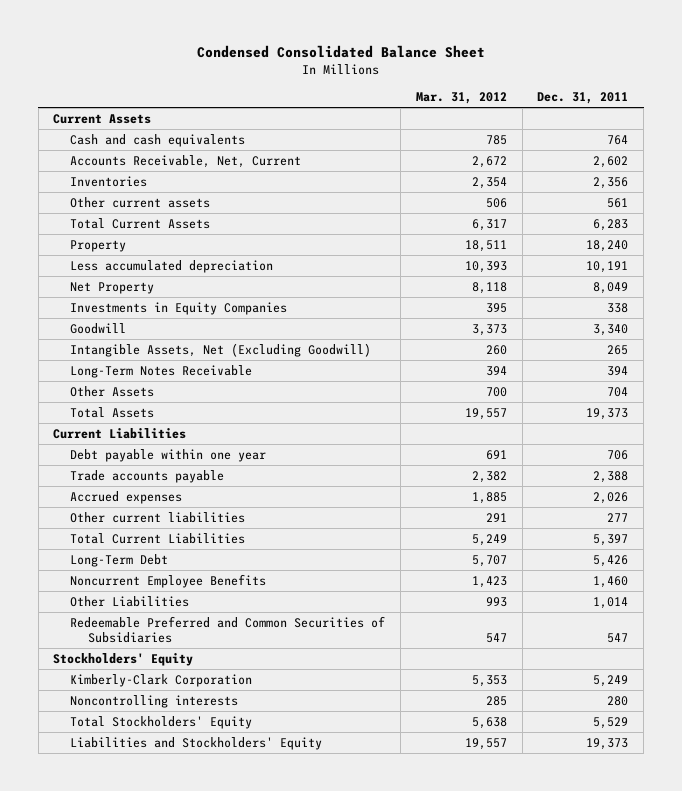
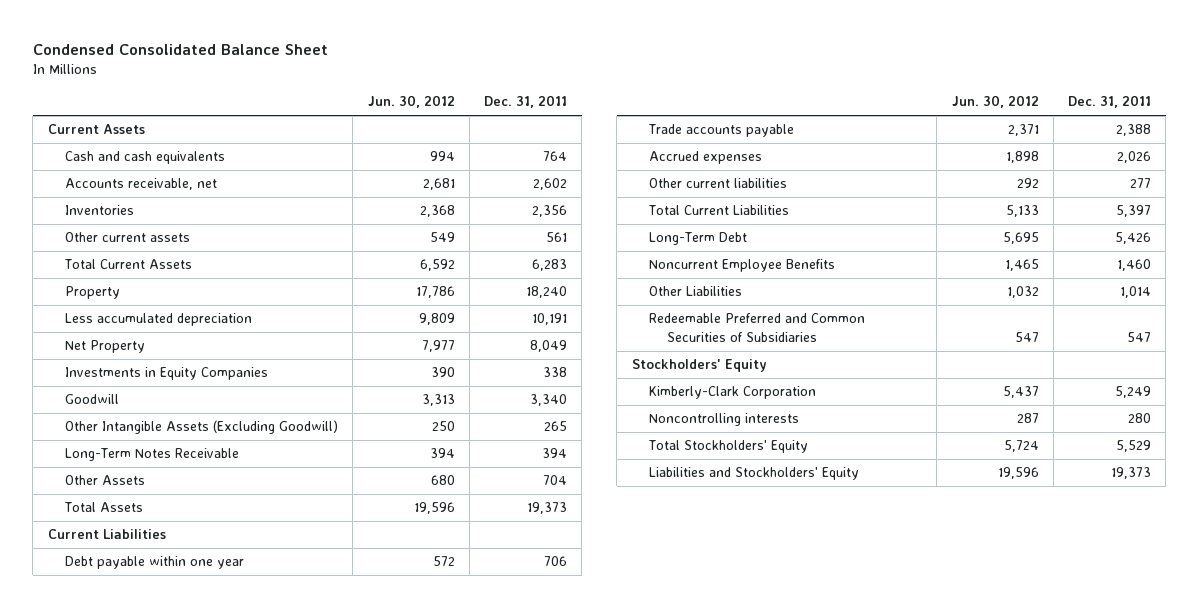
[415,92,507,105] Mar. 31, 2012 -> none
none -> [367,95,455,109] Jun. 30, 2012
[70,154,302,168] Accounts Receivable, Net, Current -> [65,178,218,191] Accounts receivable, net
[70,342,372,357] Intangible Assets, Net (Excluding Goodwill) -> [65,420,339,435] Other Intangible Assets (Excluding Goodwill)

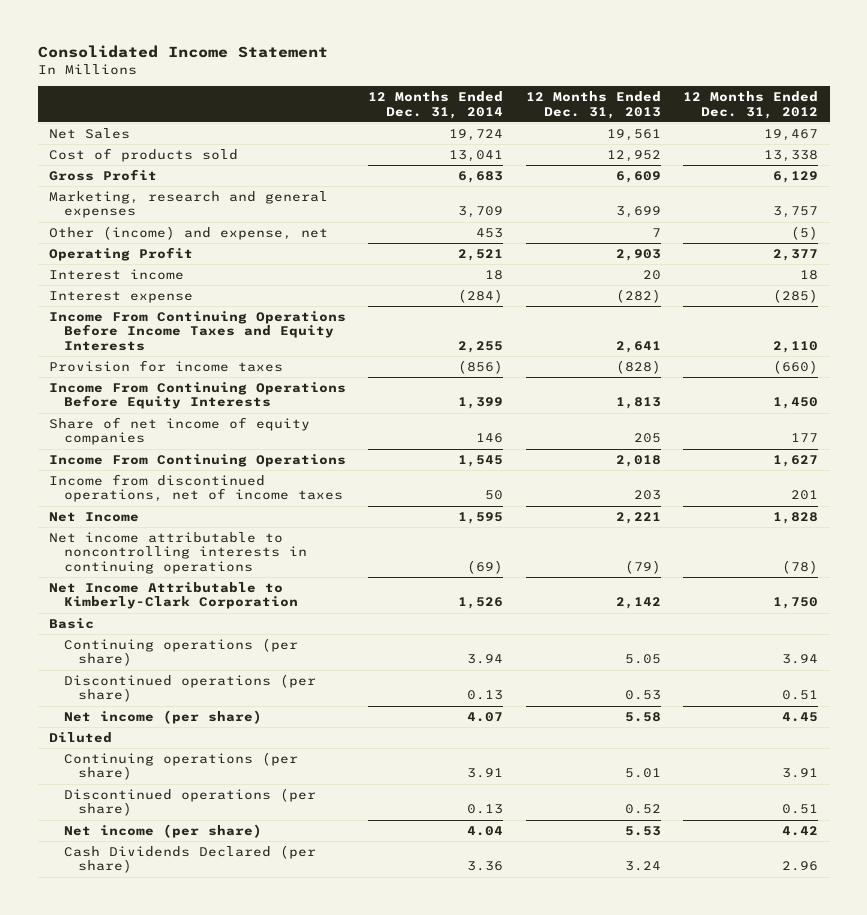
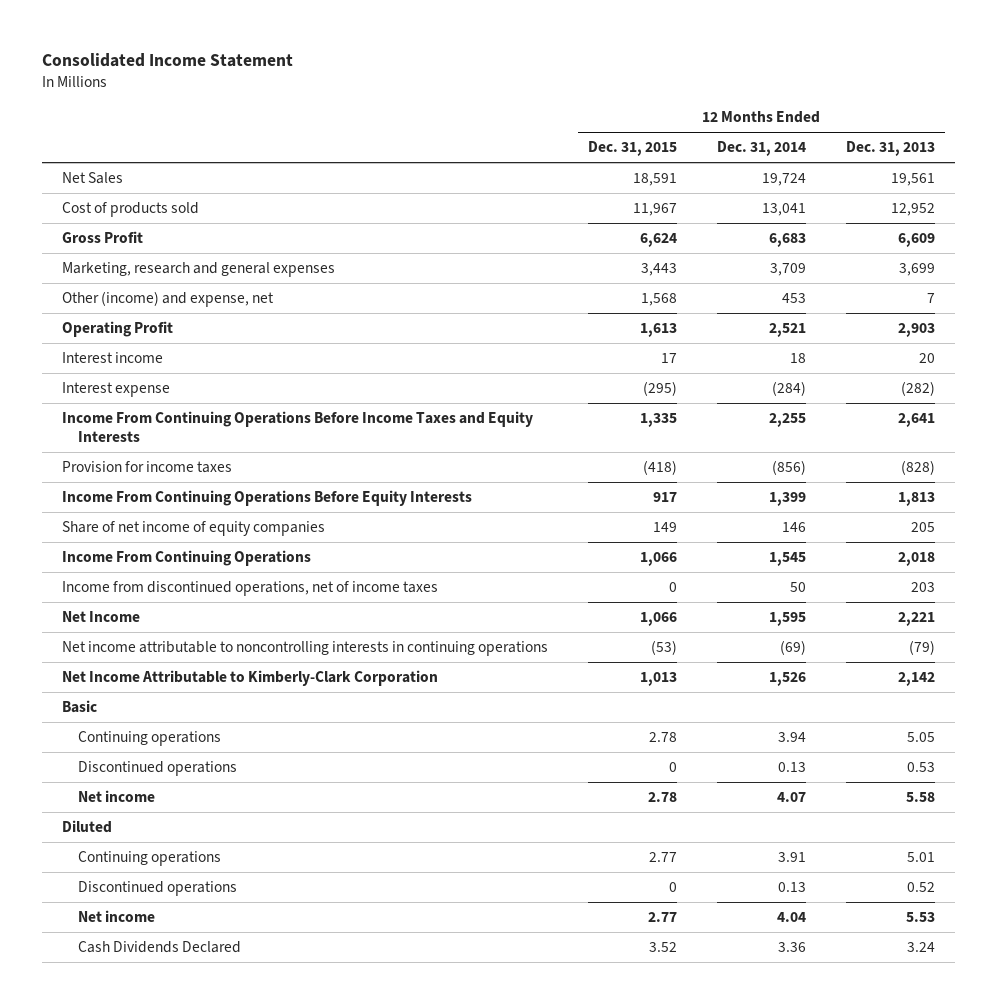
[683,91,819,119] 12 Months Ended Dec. 31, 2012 -> none
none -> [588,141,678,157] Dec. 31, 2015
[63,637,298,667] Continuing operations (per share) -> [77,731,221,747] Continuing operations
[63,673,316,703] Discontinued operations (per share) -> [77,761,237,777] Discontinued operations
[63,709,262,724] Net income (per share) -> [77,790,155,803] Net income
[63,751,298,781] Continuing operations (per share) -> [77,851,221,867] Continuing operations
[63,787,316,817] Discontinued operations (per share) -> [77,881,237,897] Discontinued operations
[63,823,262,838] Net income (per share) -> [77,910,155,923] Net income
[63,844,316,874] Cash Dividends Declared (per share) -> [77,941,241,954] Cash Dividends Declared

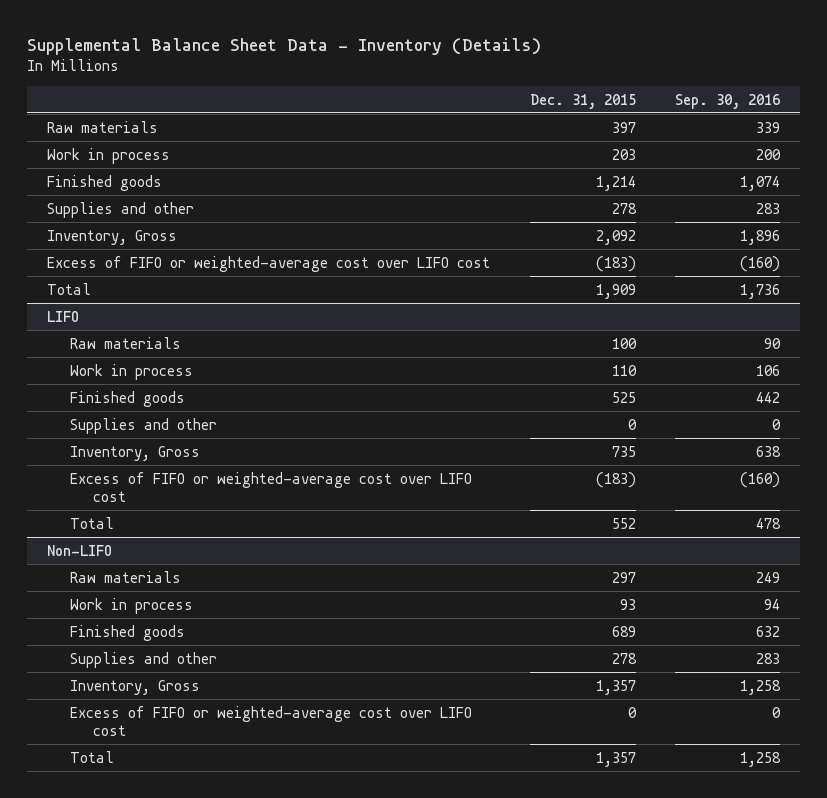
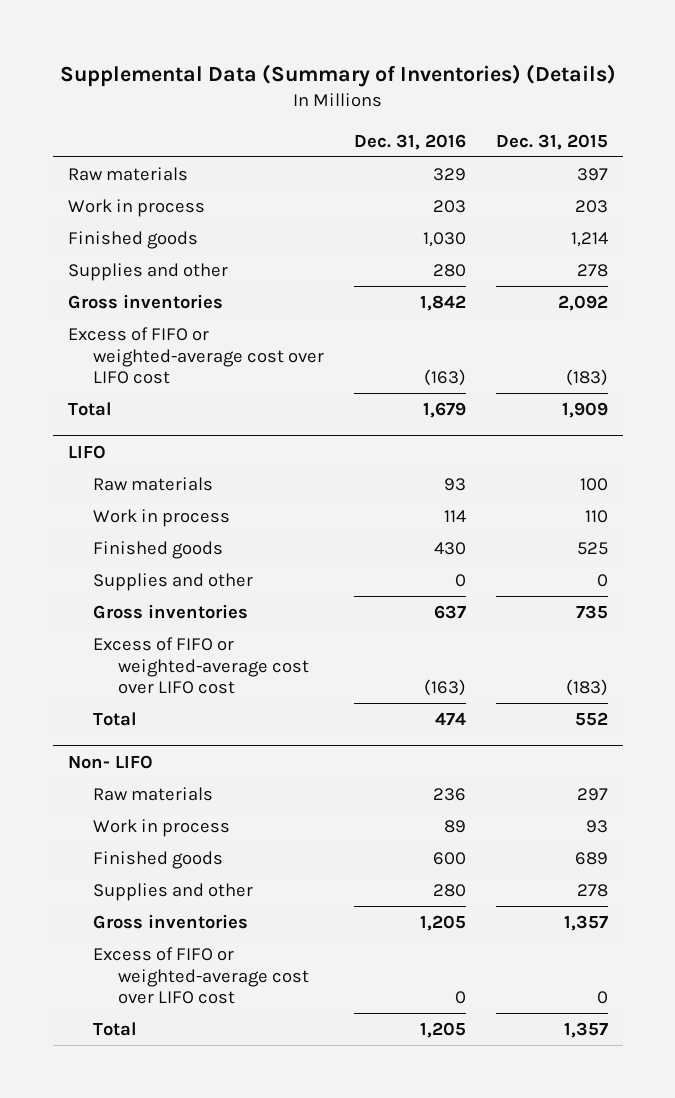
[27,37,542,55] Supplemental Balance Sheet Data - Inventory (Details) -> [59,64,616,88] Supplemental Data (Summary of Inventories) (Details)
[675,93,781,109] Sep. 30, 2016 -> none
none -> [353,133,466,150] Dec. 31, 2016
[47,229,178,245] Inventory, Gross -> [67,293,223,309] Gross inventories
[70,445,201,461] Inventory, Gross -> [92,603,248,619] Gross inventories
[47,544,113,556] Non-LIFO -> [67,754,153,769] Non- LIFO
[70,679,201,695] Inventory, Gross -> [92,913,248,929] Gross inventories

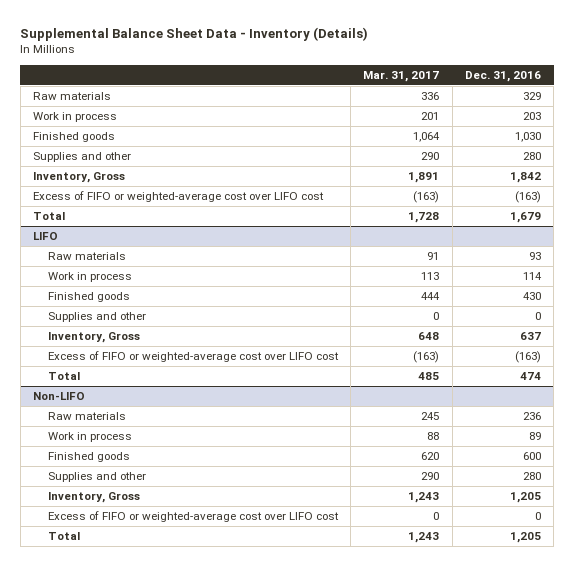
[59,64,616,88] Supplemental Data (Summary of Inventories) (Details) -> [20,26,369,41] Supplemental Balance Sheet Data - Inventory (Details)
[495,133,608,150] Dec. 31, 2015 -> none
none -> [363,70,440,82] Mar. 31, 2017
[67,293,223,309] Gross inventories -> [32,172,125,184] Inventory, Gross
[92,603,248,619] Gross inventories -> [47,332,140,344] Inventory, Gross
[67,754,153,769] Non- LIFO -> [32,392,85,401] Non-LIFO
[92,913,248,929] Gross inventories -> [47,492,140,504] Inventory, Gross

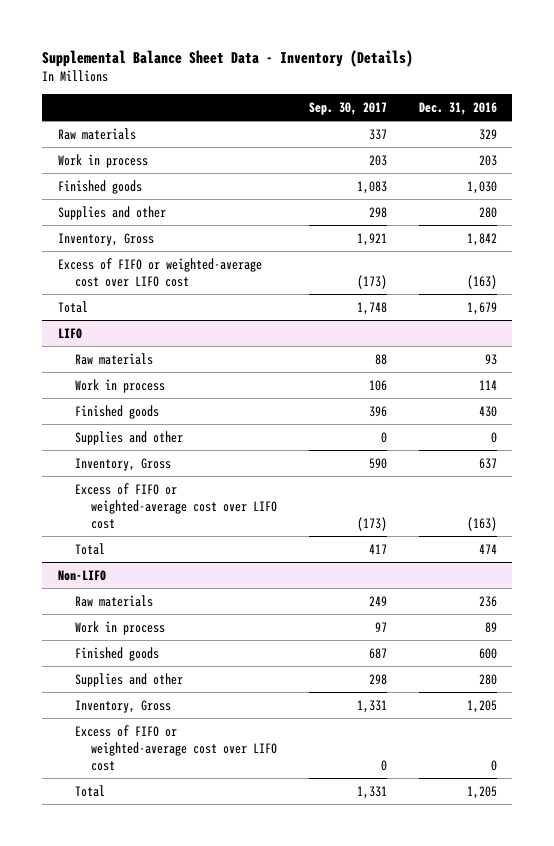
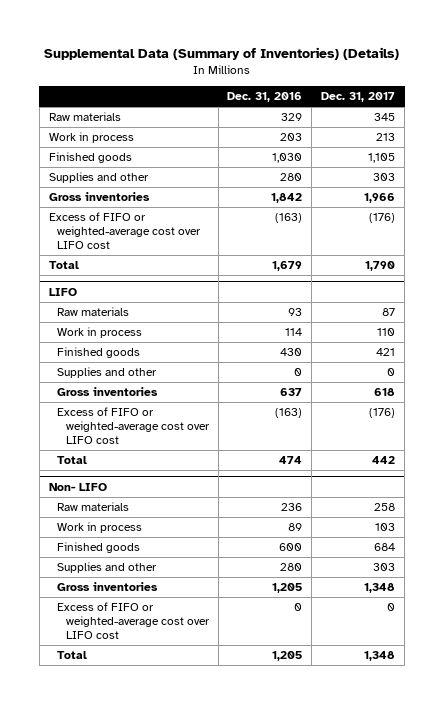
[41,49,413,67] Supplemental Balance Sheet Data - Inventory (Details) -> [44,46,400,60] Supplemental Data (Summary of Inventories) (Details)
[309,101,388,115] Sep. 30, 2017 -> none
none -> [321,92,396,103] Dec. 31, 2017
[57,232,154,246] Inventory, Gross -> [48,192,150,202] Gross inventories
[74,457,171,471] Inventory, Gross -> [57,387,159,397] Gross inventories
[57,569,106,581] Non-LIFO -> [48,483,107,492] Non- LIFO
[74,699,171,713] Inventory, Gross -> [57,582,159,592] Gross inventories

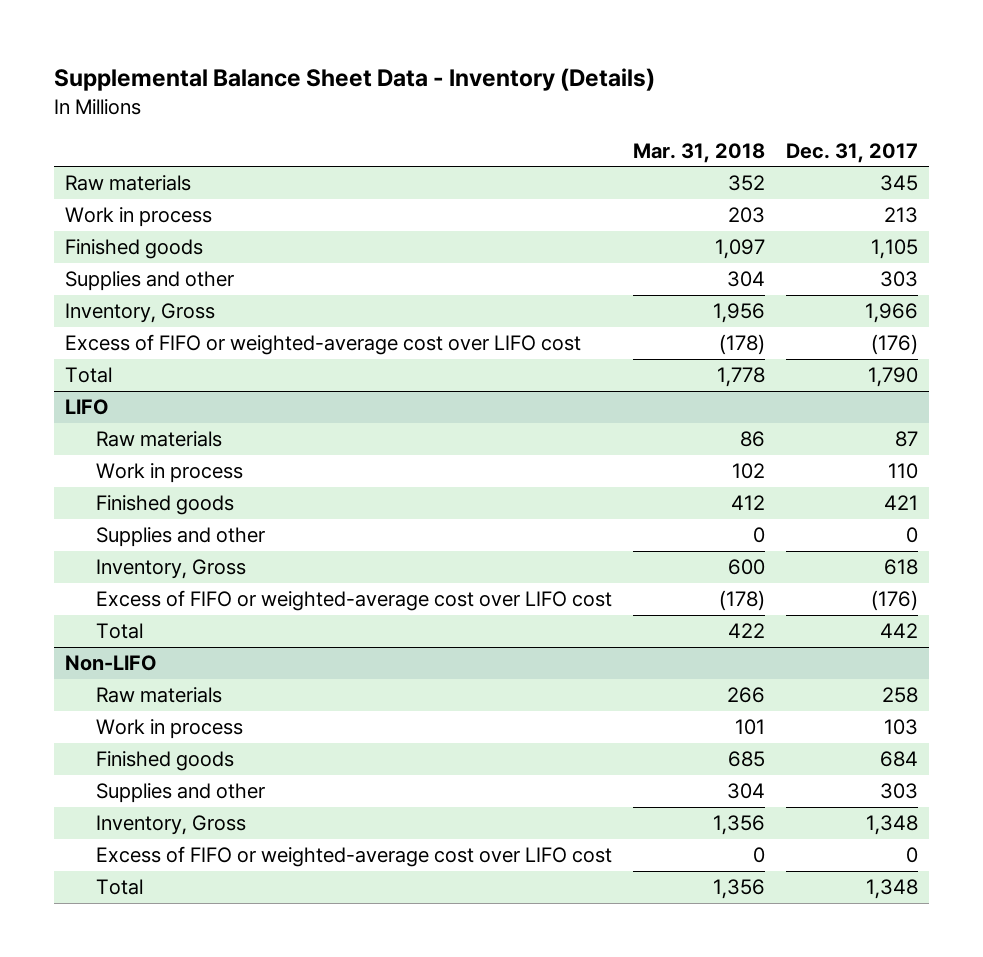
[44,46,400,60] Supplemental Data (Summary of Inventories) (Details) -> [54,68,656,92] Supplemental Balance Sheet Data - Inventory (Details)
[227,92,303,103] Dec. 31, 2016 -> none
none -> [632,142,765,163] Mar. 31, 2018
[48,192,150,202] Gross inventories -> [64,303,215,324] Inventory, Gross
[57,387,159,397] Gross inventories -> [95,559,246,580] Inventory, Gross
[48,483,107,492] Non- LIFO -> [64,655,156,672] Non-LIFO
[57,582,159,592] Gross inventories -> [95,815,246,836] Inventory, Gross

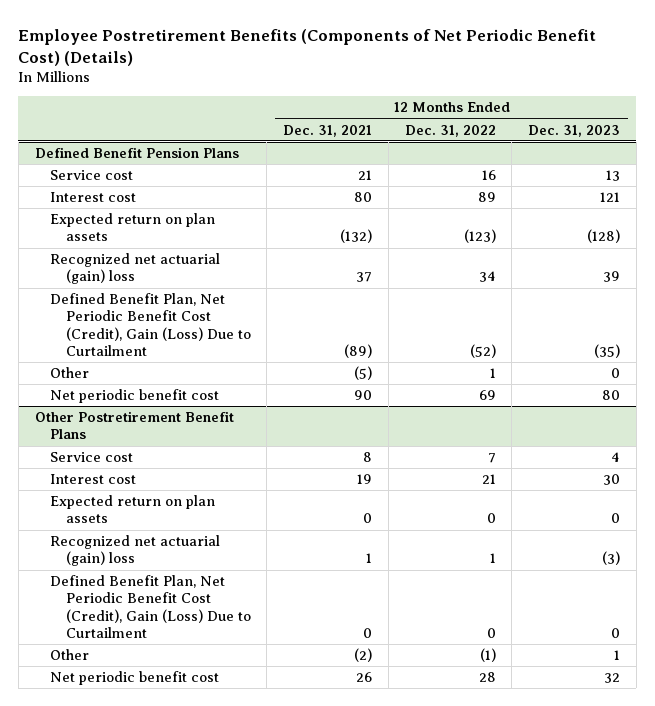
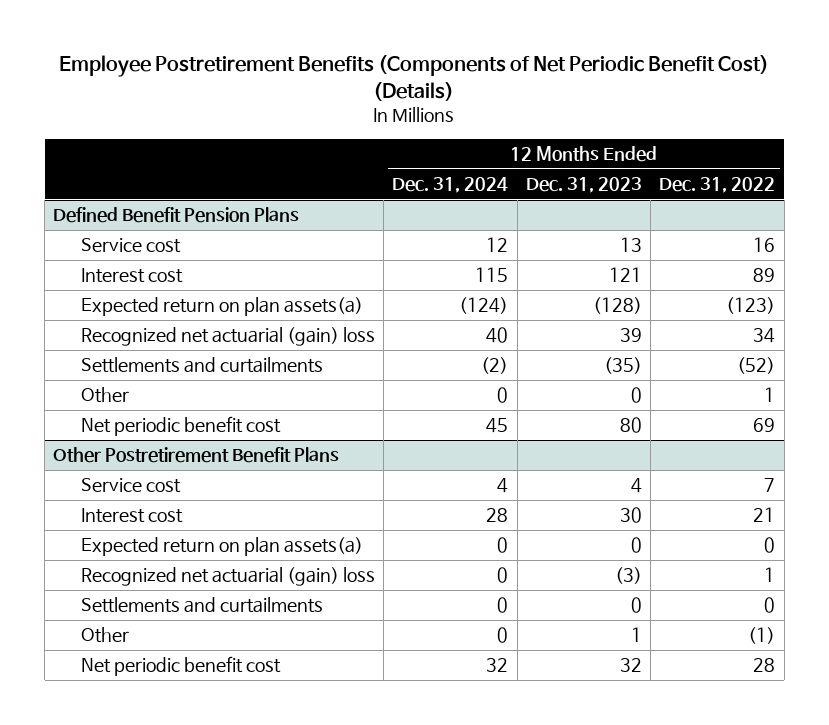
[283,124,373,137] Dec. 31, 2021 -> none
none -> [392,176,509,193] Dec. 31, 2024
[50,213,216,242] Expected return on plan assets -> [80,297,363,317] Expected return on plan assets(a)
[50,293,251,356] Defined Benefit Plan, Net Periodic Benefit Cost (Credit), Gain (Loss) Due to Curtailment -> [80,357,323,374] Settlements and curtailments
[50,495,216,524] Expected return on plan assets -> [80,537,363,557] Expected return on plan assets(a)
[50,575,251,638] Defined Benefit Plan, Net Periodic Benefit Cost (Credit), Gain (Loss) Due to Curtailment -> [80,597,323,614] Settlements and curtailments

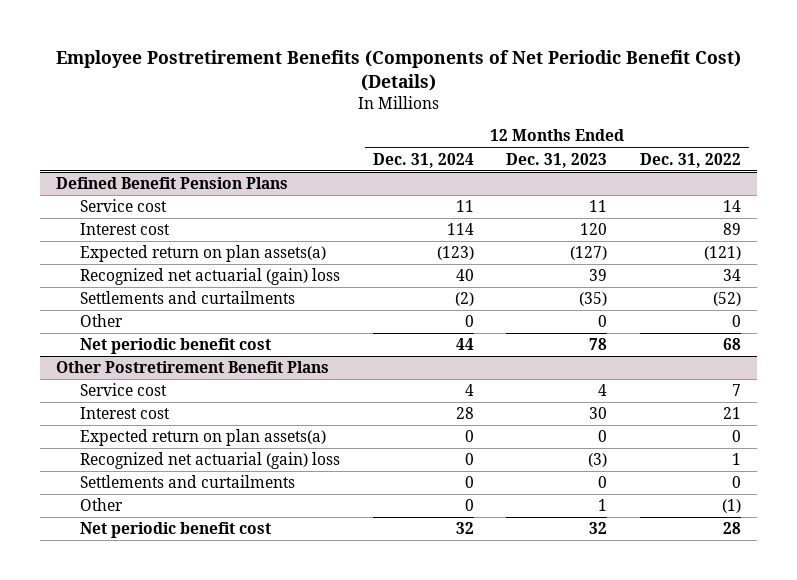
[486,237,509,253] 12 -> [455,200,474,213] 11
[619,237,642,253] 13 -> [589,200,608,213] 11
[753,237,776,253] 16 -> [722,200,741,213] 14
[475,267,509,283] 115 -> [446,223,474,236] 114
[608,267,642,283] 121 -> [580,223,608,236] 120
[459,297,509,315] (124) -> [436,246,474,261] (123)
[592,297,642,315] (128) -> [570,246,608,261] (127)
[726,297,776,315] (123) -> [703,246,741,261] (121)
[764,387,776,403] 1 -> [731,315,741,328] 0
[486,418,509,434] 45 -> [455,338,474,351] 44
[619,417,642,434] 80 -> [589,338,608,351] 78
[753,418,776,433] 69 -> [722,338,741,351] 68

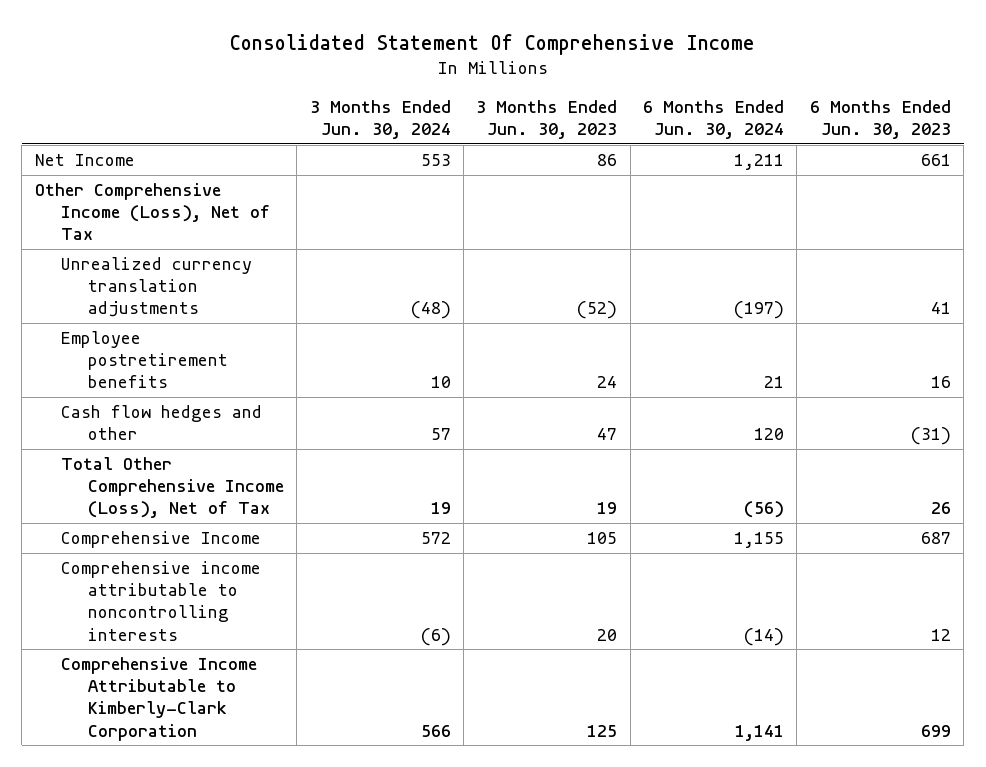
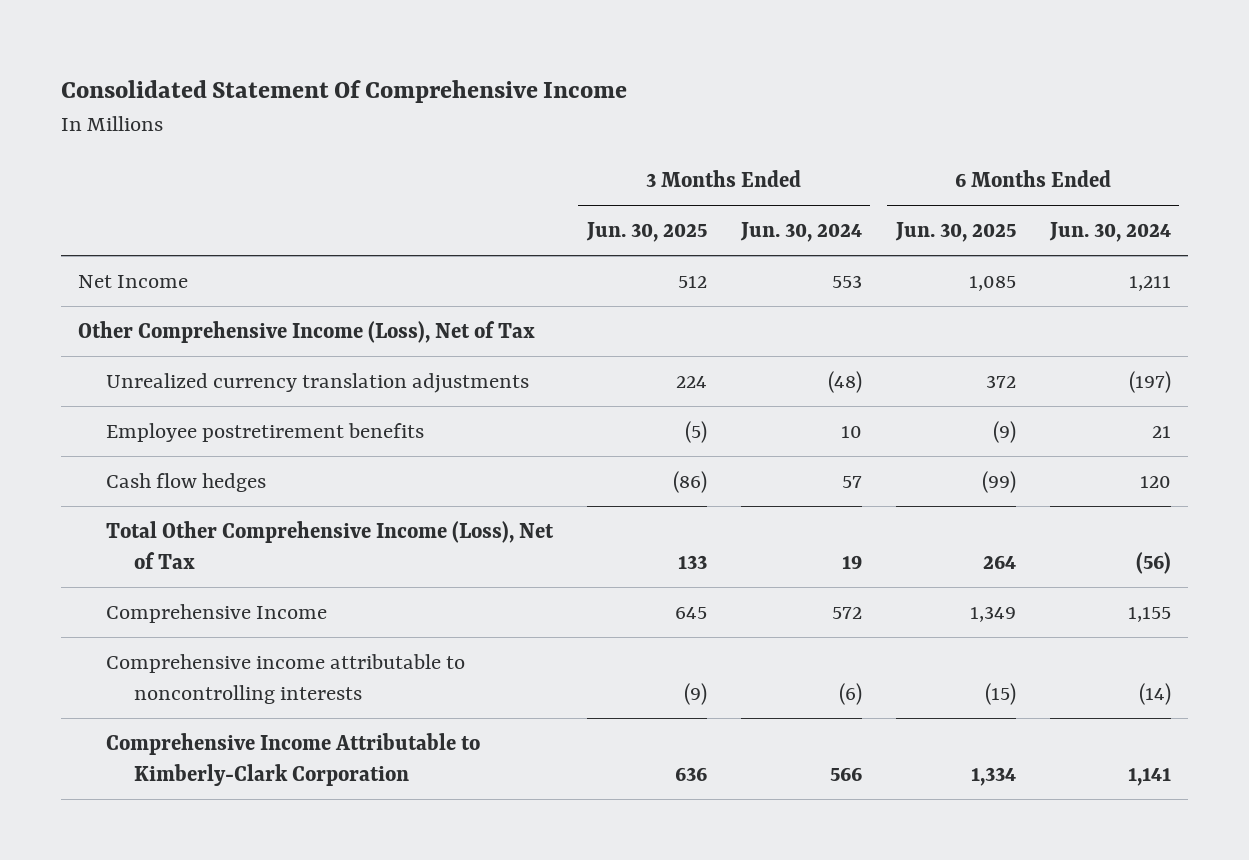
[476,99,618,140] 3 Months Ended Jun. 30, 2023 -> none
[809,99,951,140] 6 Months Ended Jun. 30, 2023 -> none
none -> [585,222,707,243] Jun. 30, 2025
none -> [894,222,1016,243] Jun. 30, 2025
[61,405,263,441] Cash flow hedges and other -> [105,472,266,492] Cash flow hedges

